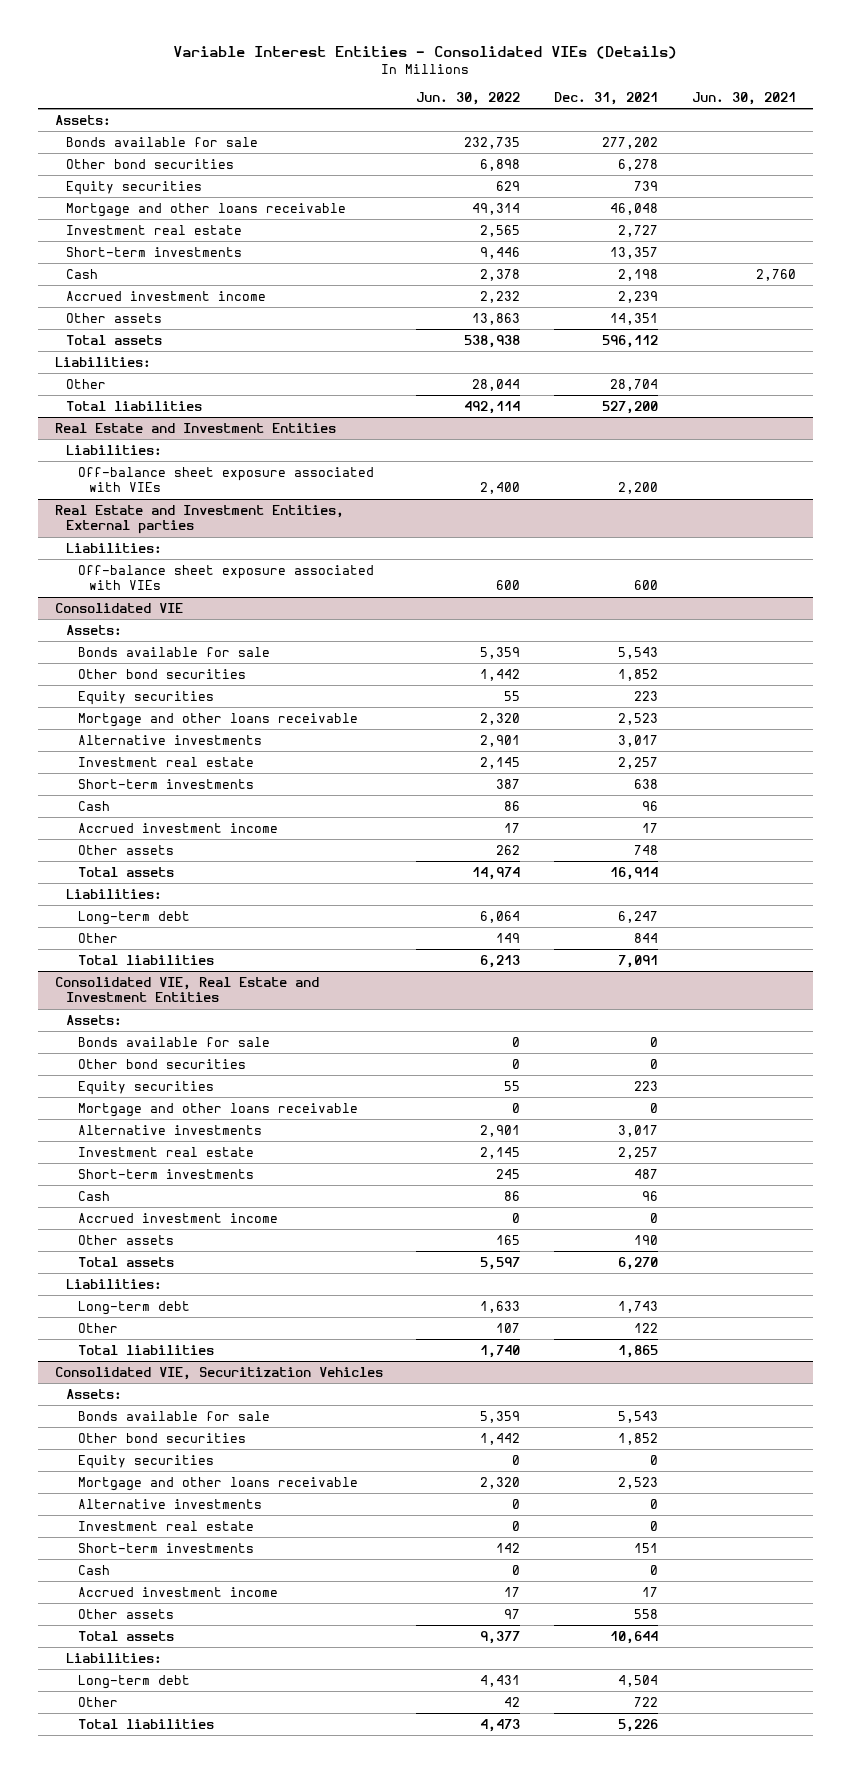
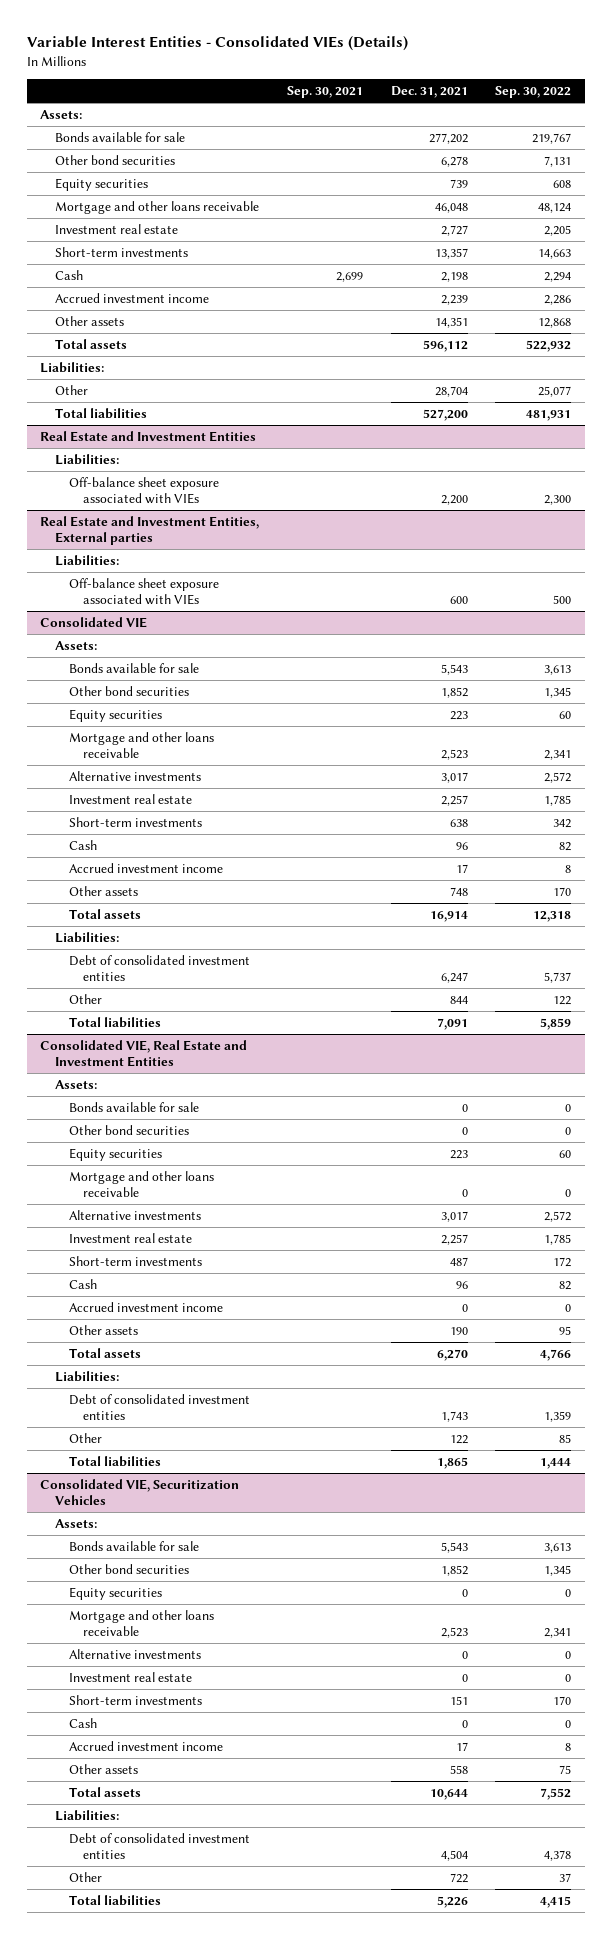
[416,91,521,105] Jun. 30, 2022 -> none
[691,91,796,105] Jun. 30, 2021 -> none
none -> [286,85,363,98] Sep. 30, 2021
none -> [495,85,572,98] Sep. 30, 2022
[77,910,190,925] Long-term debt -> [69,954,251,982] Debt of consolidated investment entities
[77,1300,190,1315] Long-term debt -> [69,1393,251,1421] Debt of consolidated investment entities
[77,1674,190,1689] Long-term debt -> [69,1832,251,1860] Debt of consolidated investment entities

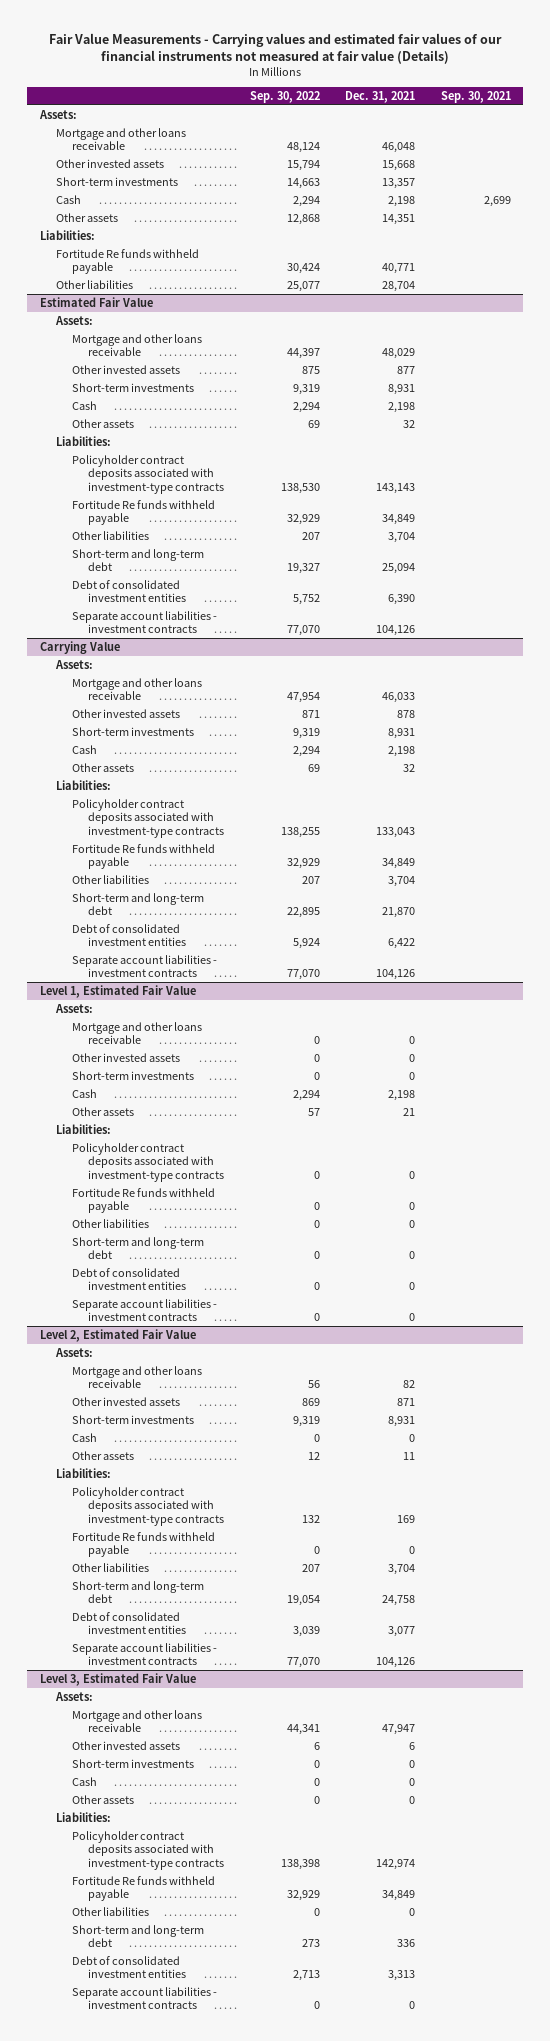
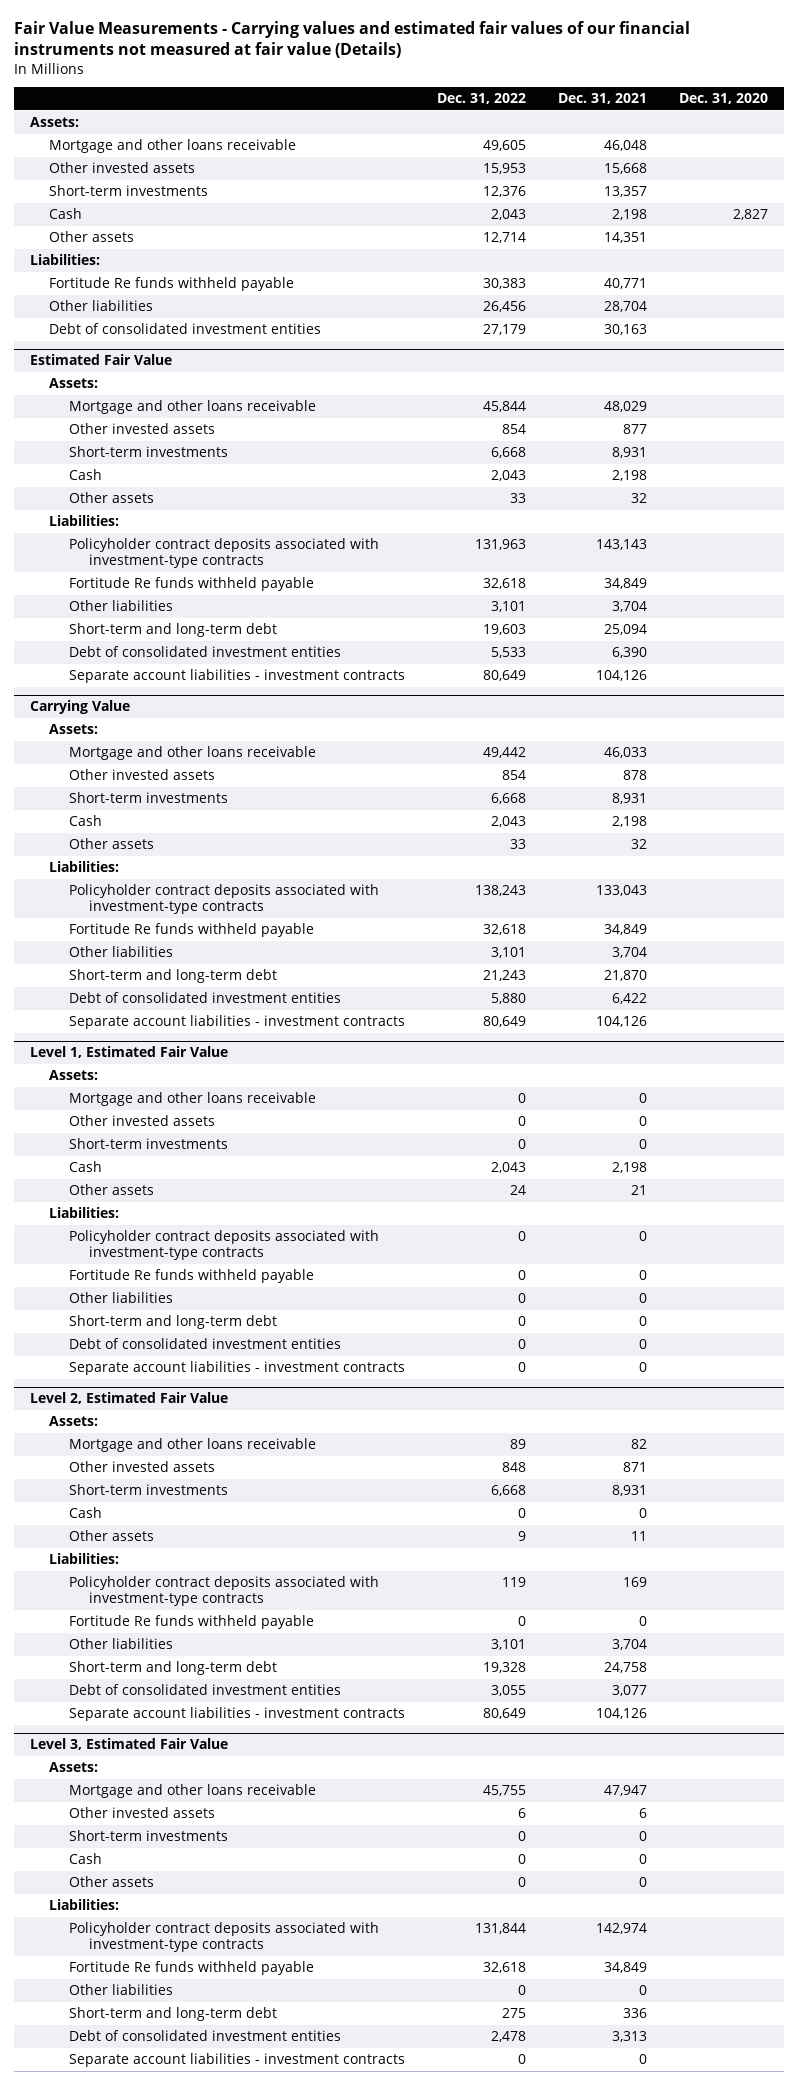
[249,90,320,103] Sep. 30, 2022 -> none
[440,90,511,103] Sep. 30, 2021 -> none
none -> [437,93,527,105] Dec. 31, 2022
none -> [679,93,769,105] Dec. 31, 2020
none -> [49,323,322,335] Debt of consolidated investment entities

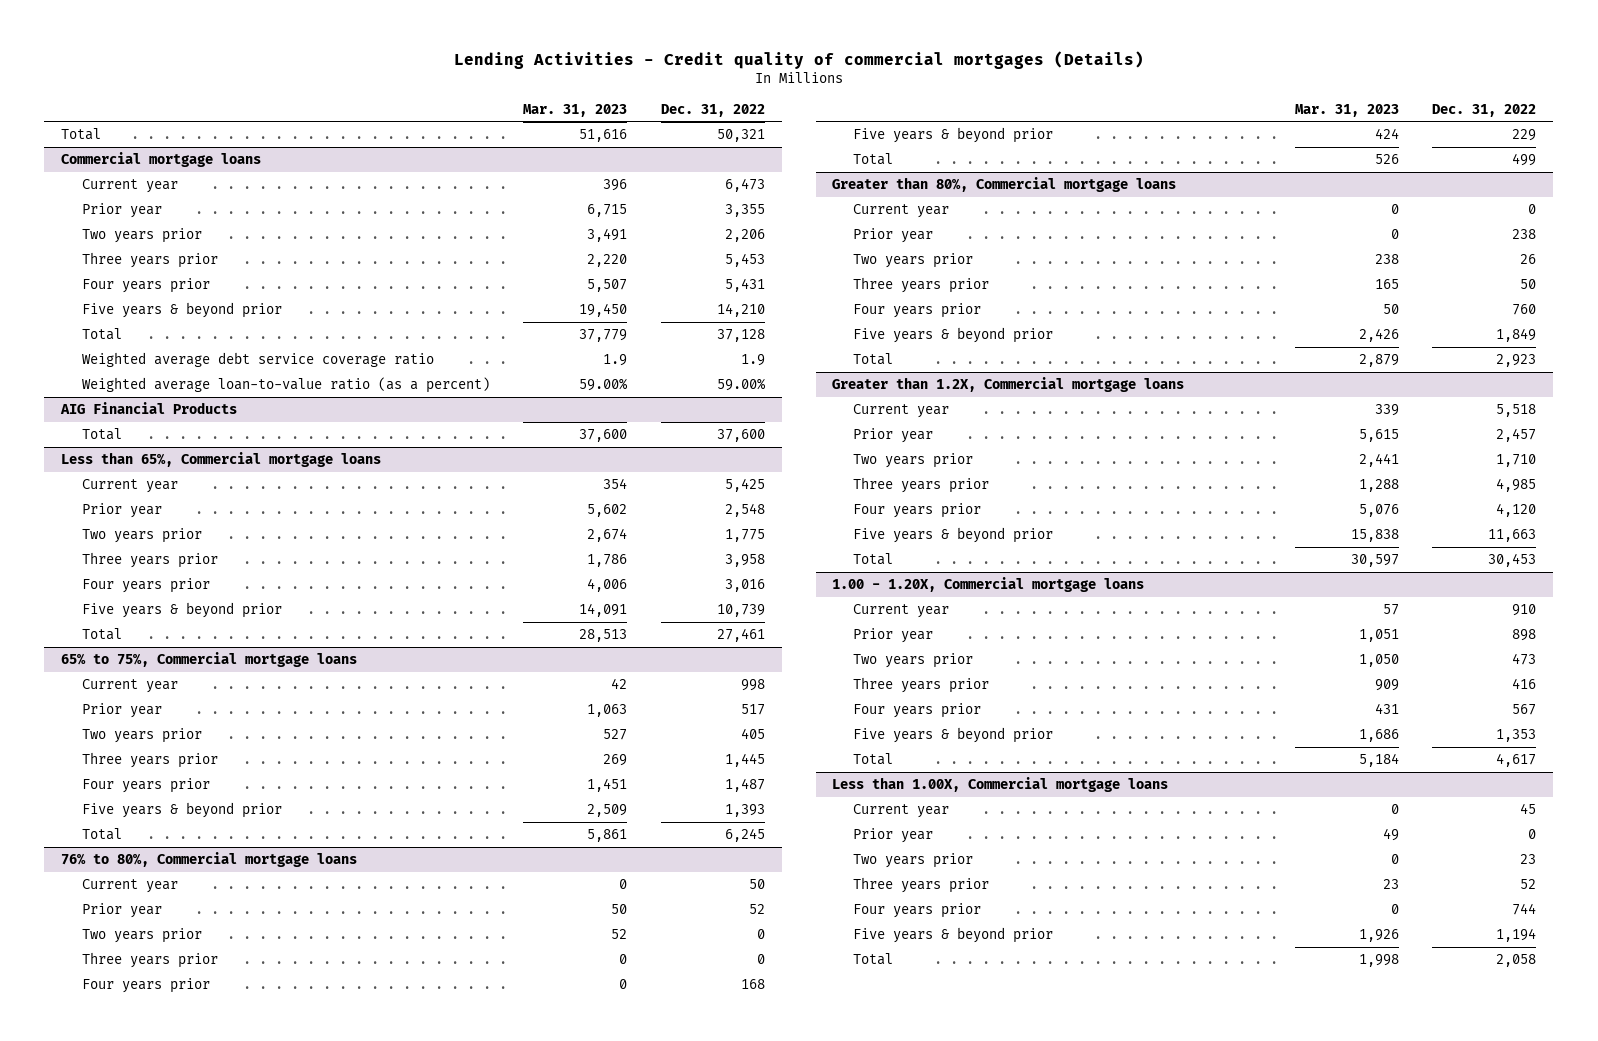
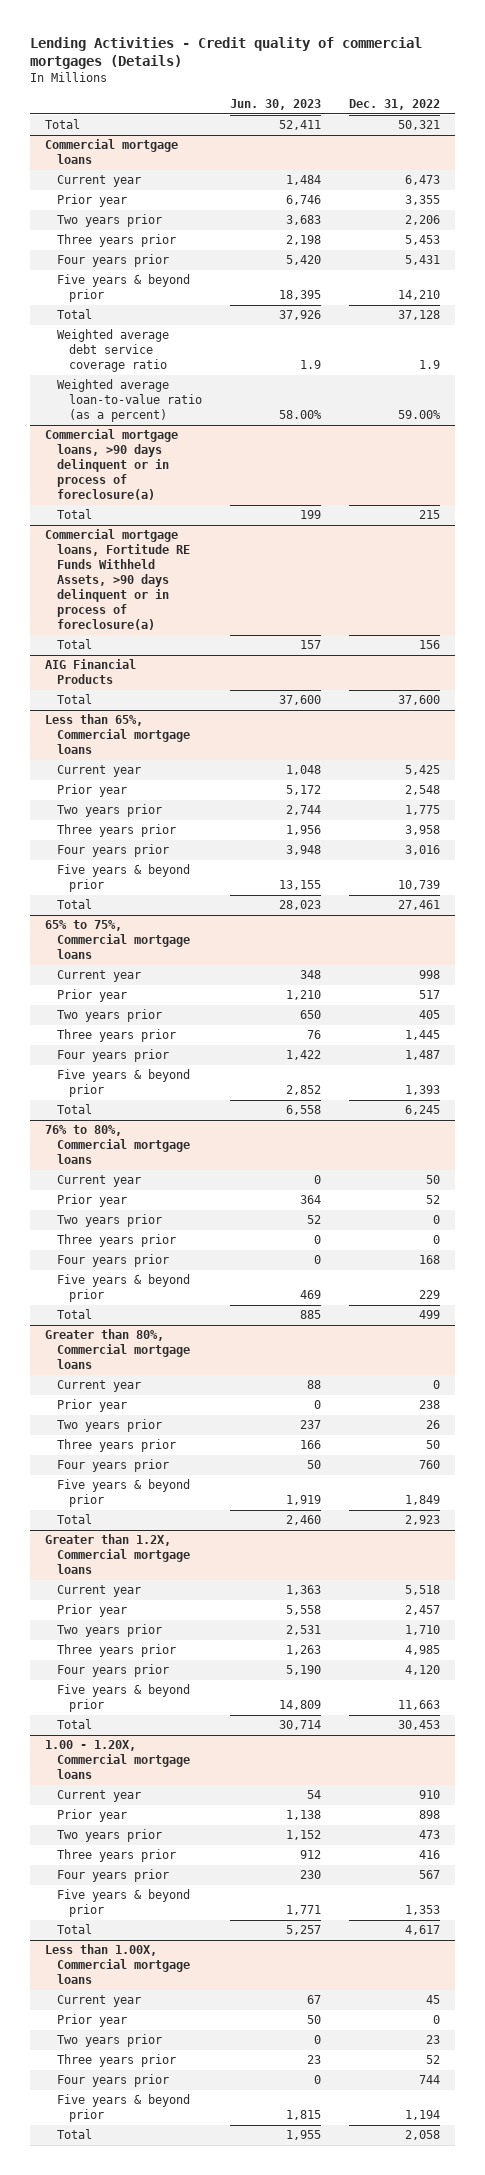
[523,103,628,117] Mar. 31, 2023 -> none
none -> [230,98,322,110] Jun. 30, 2023
none -> [44,429,178,501] Commercial mortgage loans, >90 days delinquent or in process of foreclosure(a)
none -> [56,509,92,520] Total
none -> [44,529,190,631] Commercial mortgage loans, Fortitude RE Funds Withheld Assets, >90 days delinquent or in process of foreclosure(a)
none -> [56,639,92,650] Total

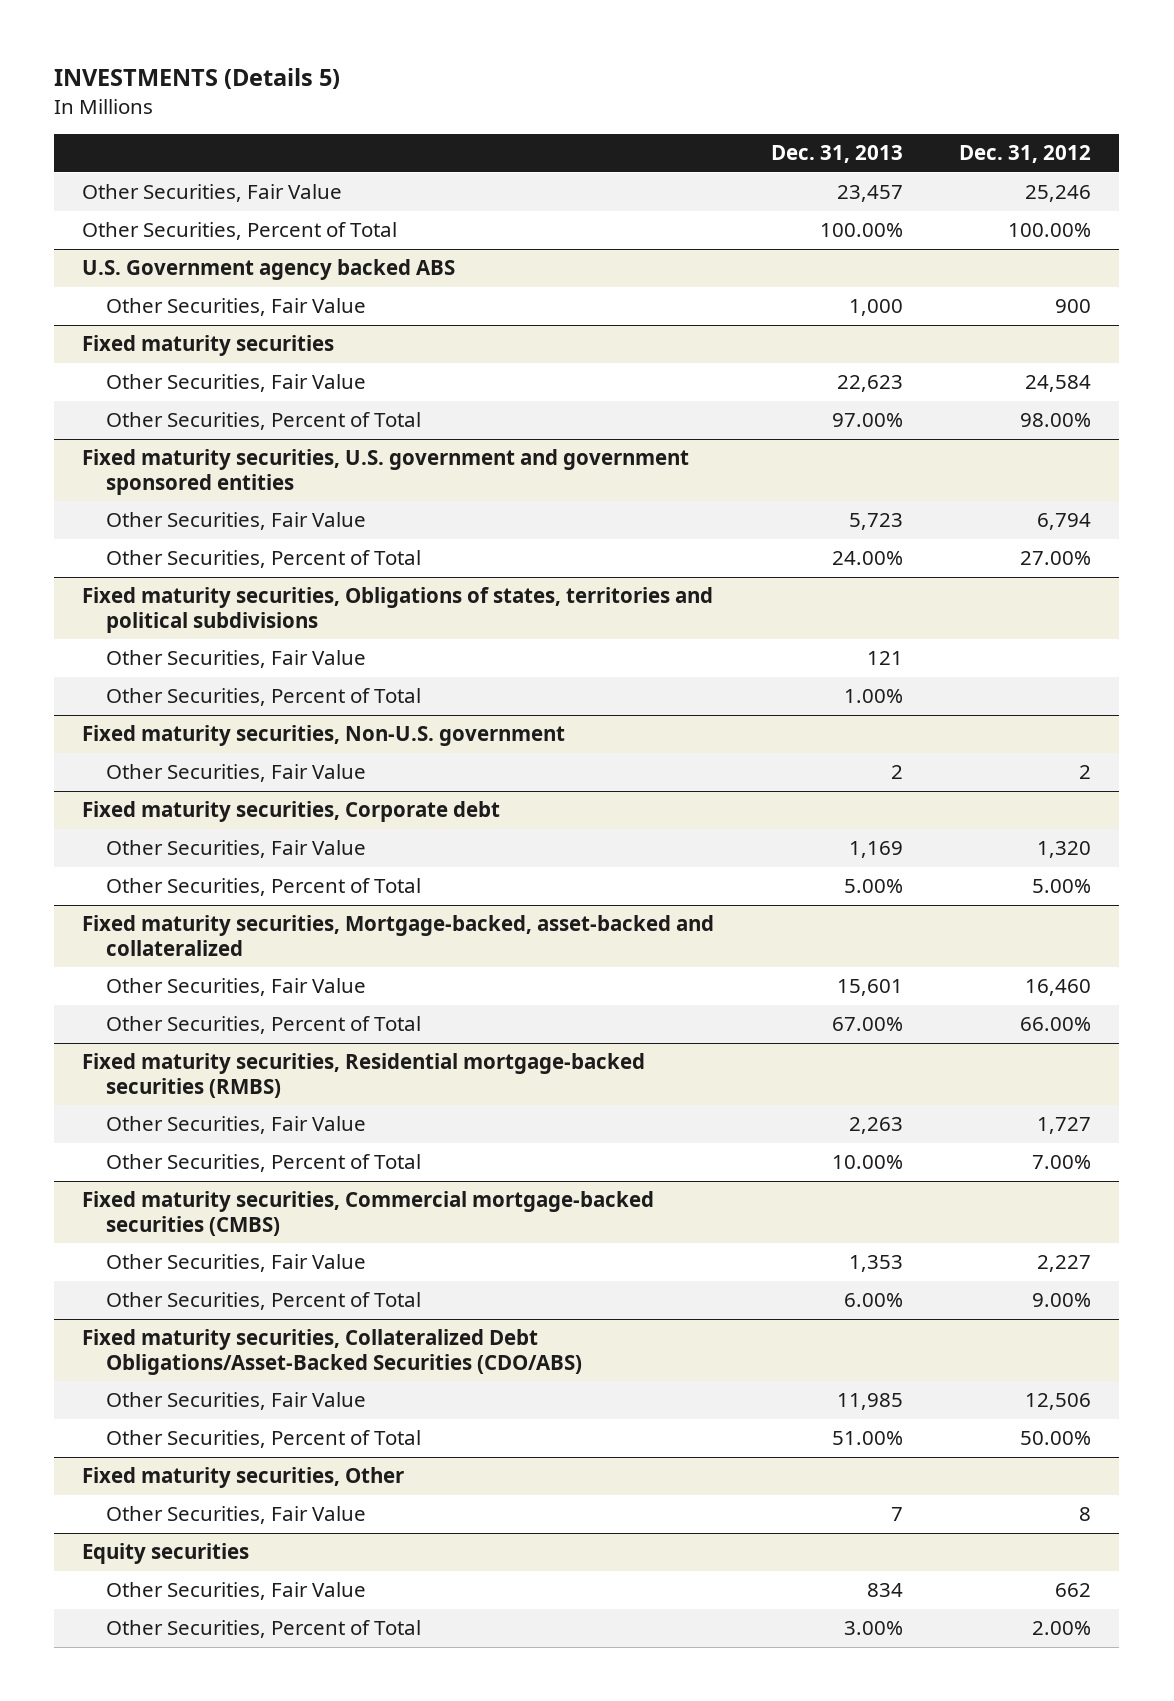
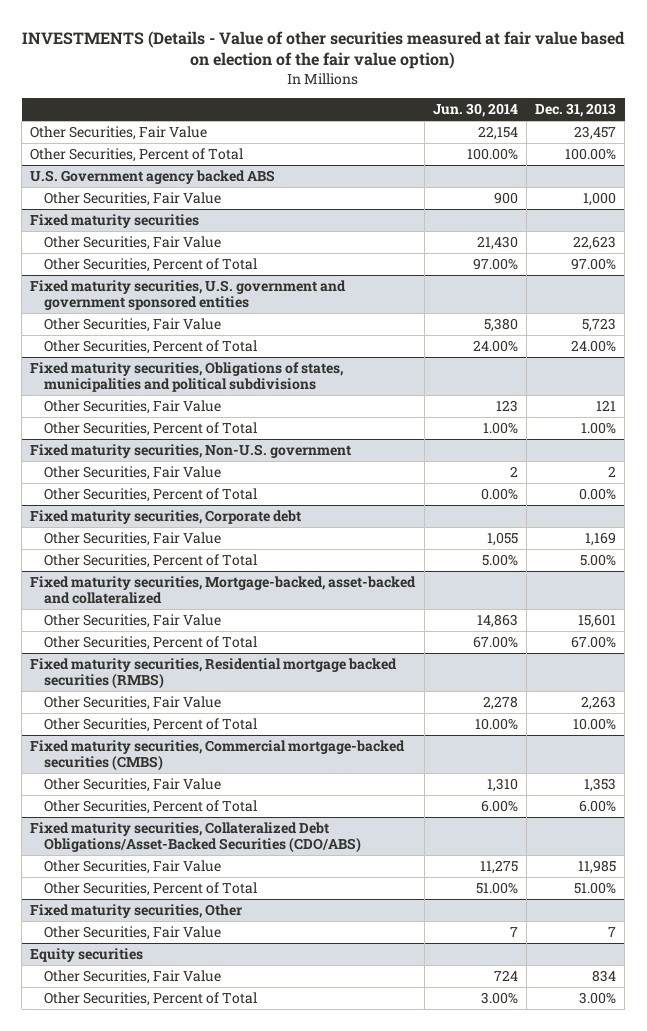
[54,68,341,90] INVESTMENTS (Details 5) -> [22,30,626,70] INVESTMENTS (Details - Value of other securities measured at fair value based on election of the fair value option)
[959,145,1092,164] Dec. 31, 2012 -> none
none -> [432,103,518,118] Jun. 30, 2014
[82,587,714,634] Fixed maturity securities, Obligations of states, territories and political subdivisions -> [30,361,344,393] Fixed maturity securities, Obligations of states, municipalities and political subdivisions
none -> [43,487,257,502] Other Securities, Percent of Total
[82,1053,646,1099] Fixed maturity securities, Residential mortgage-backed securities (RMBS) -> [30,657,398,690] Fixed maturity securities, Residential mortgage backed securities (RMBS)

